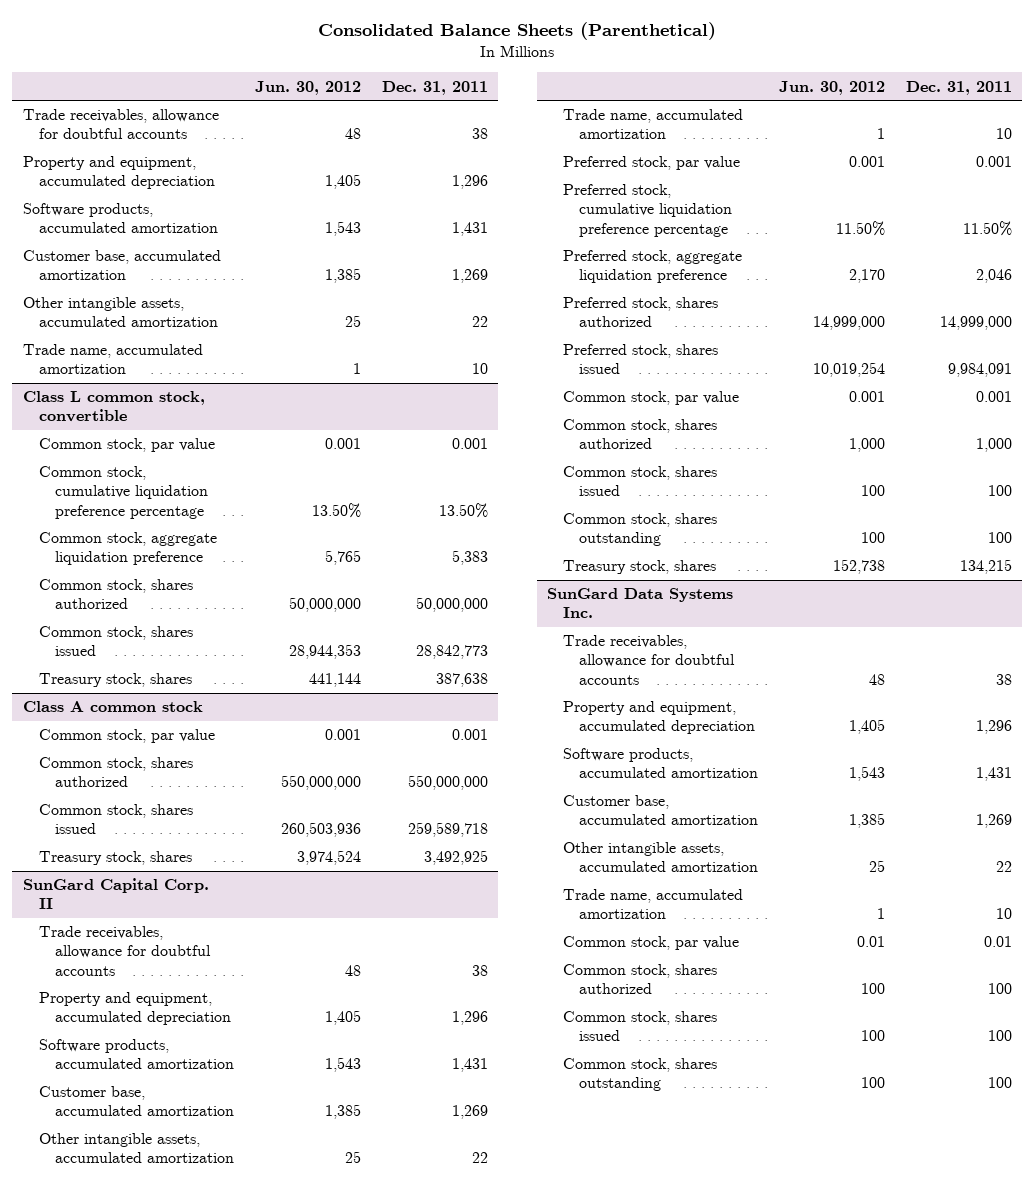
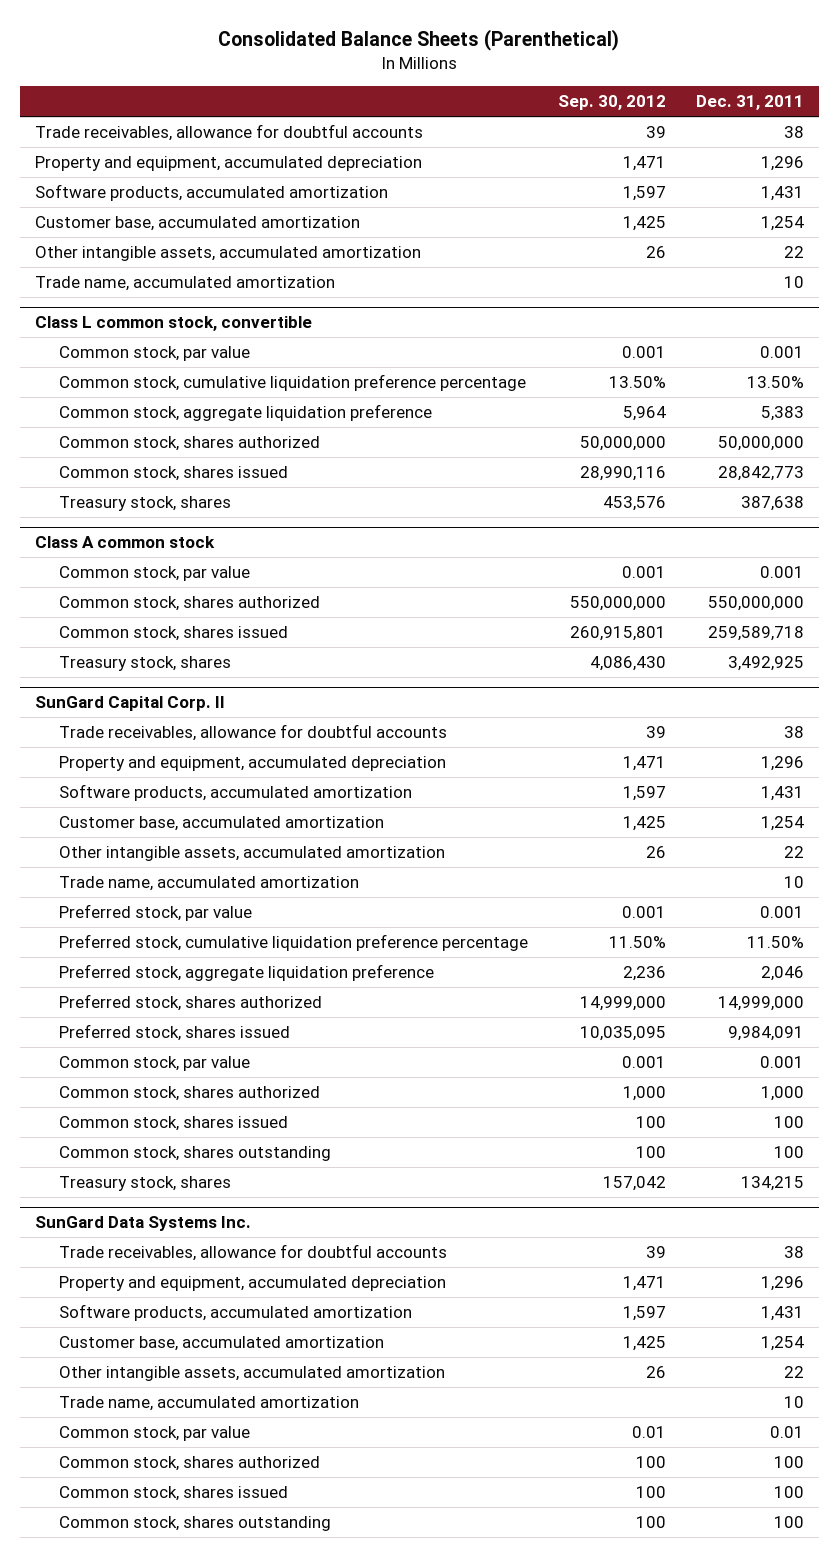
[254,80,361,95] Jun. 30, 2012 -> none
none -> [557,95,666,111] Sep. 30, 2012
[451,269,488,284] 1,269 -> [760,216,804,232] 1,254
[451,1105,488,1120] 1,269 -> [760,816,804,832] 1,254
[975,814,1012,829] 1,269 -> [760,1336,804,1352] 1,254

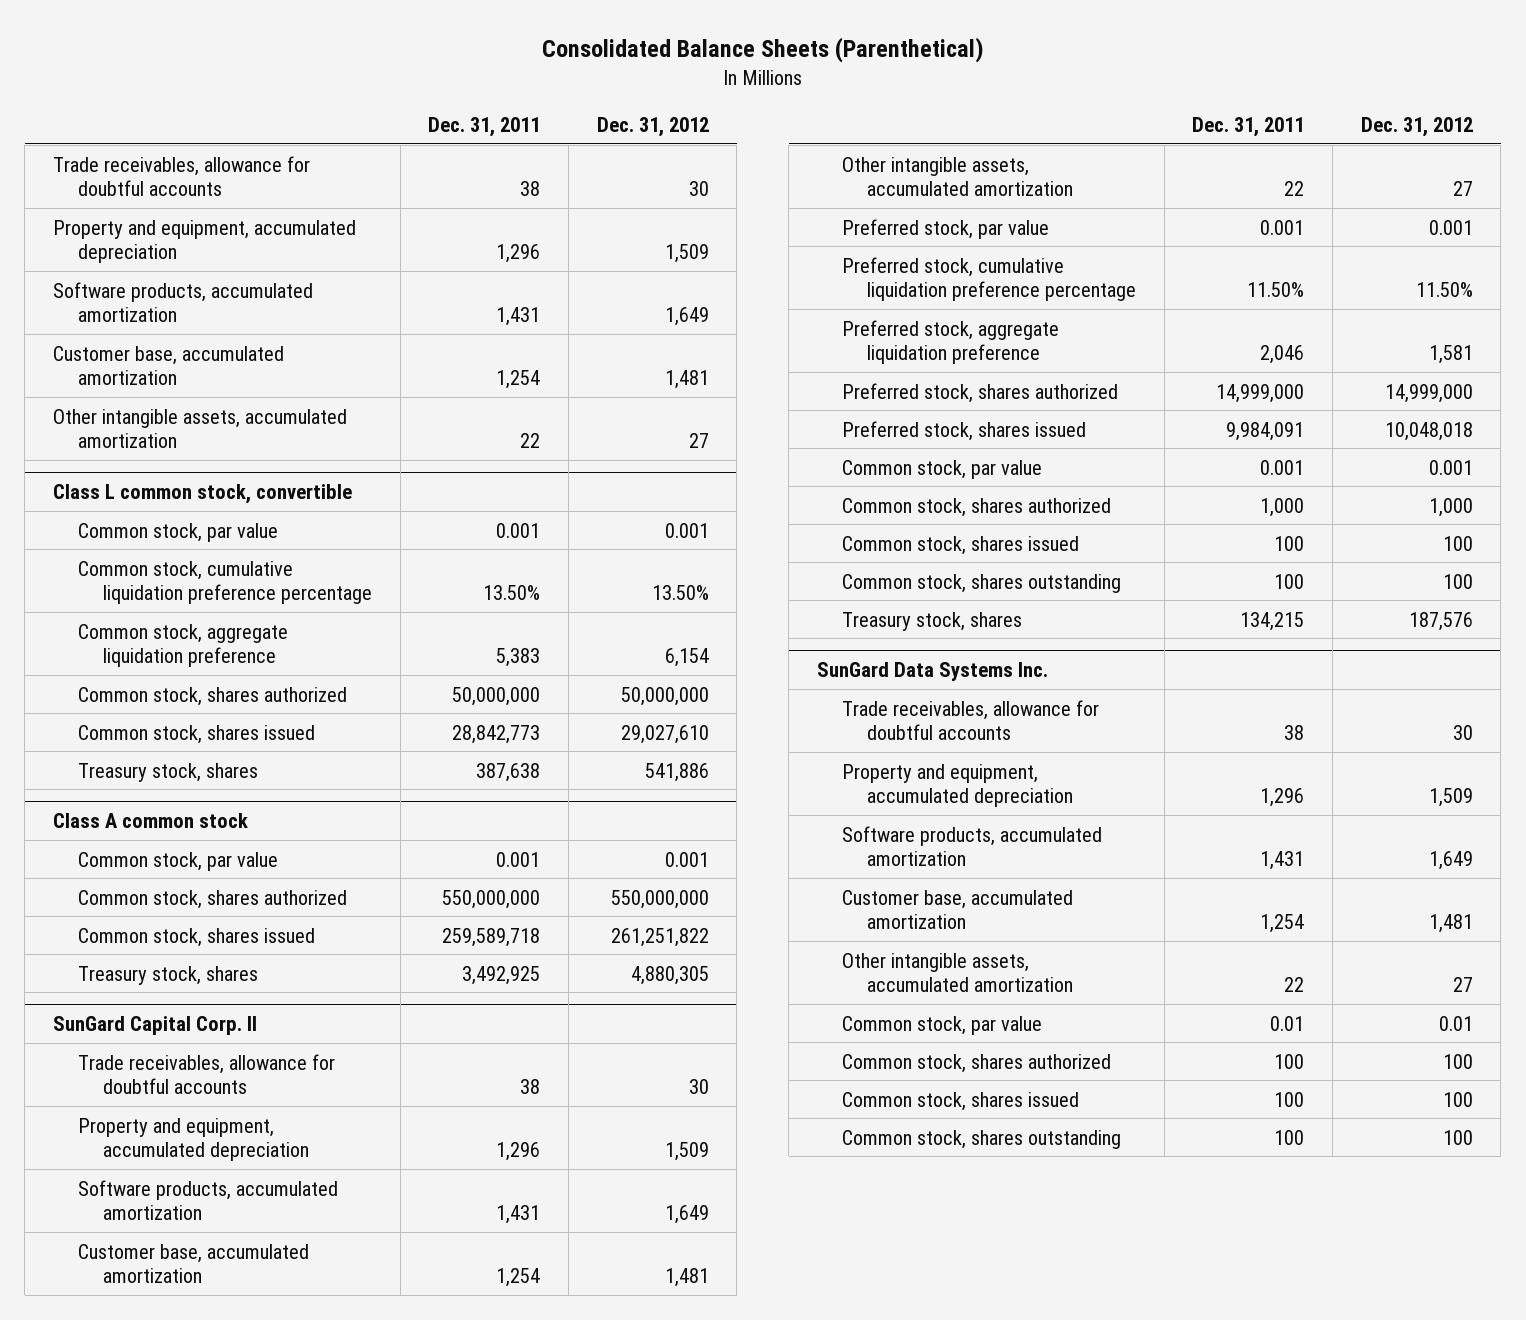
[557,95,666,111] Sep. 30, 2012 -> none
none -> [596,117,709,138] Dec. 31, 2012
[34,276,335,292] Trade name, accumulated amortization -> none
[58,876,359,892] Trade name, accumulated amortization -> none
[58,1396,359,1412] Trade name, accumulated amortization -> none

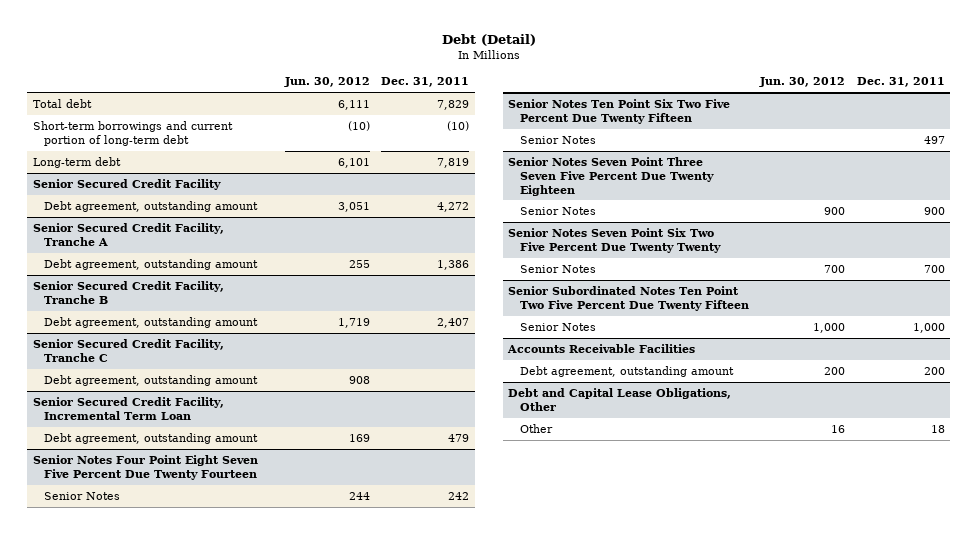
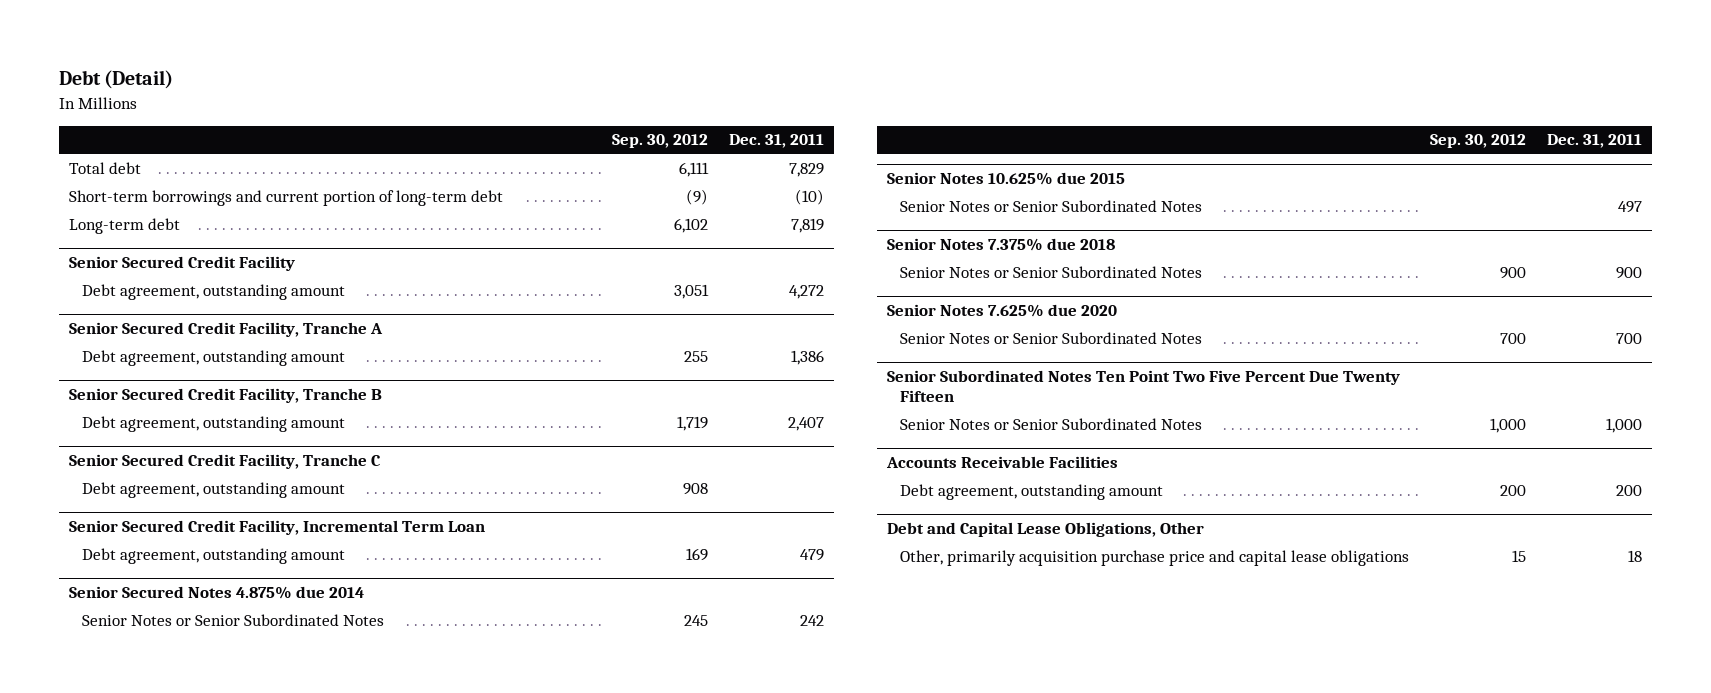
[283,77,370,88] Jun. 30, 2012 -> none
none -> [612,134,709,149] Sep. 30, 2012
[32,455,258,480] Senior Notes Four Point Eight Seven Five Percent Due Twenty Fourteen -> none
[508,99,731,124] Senior Notes Ten Point Six Two Five Percent Due Twenty Fifteen -> none
[508,157,714,196] Senior Notes Seven Point Three Seven Five Percent Due Twenty Eighteen -> none
[508,228,721,253] Senior Notes Seven Point Six Two Five Percent Due Twenty Twenty -> none
none -> [69,585,365,599] Senior Secured Notes 4.875% due 2014
[44,492,121,501] Senior Notes -> [82,613,385,626] Senior Notes or Senior Subordinated Notes
none -> [887,171,1126,185] Senior Notes 10.625% due 2015
[519,136,596,145] Senior Notes -> [900,199,1203,212] Senior Notes or Senior Subordinated Notes
none -> [887,237,1116,251] Senior Notes 7.375% due 2018
[519,207,596,216] Senior Notes -> [900,265,1203,278] Senior Notes or Senior Subordinated Notes
none -> [887,303,1118,317] Senior Notes 7.625% due 2020
[519,265,596,274] Senior Notes -> [900,331,1203,344] Senior Notes or Senior Subordinated Notes
[519,323,596,332] Senior Notes -> [900,417,1203,430] Senior Notes or Senior Subordinated Notes
[519,424,553,434] Other -> [900,549,1410,566] Other, primarily acquisition purchase price and capital lease obligations

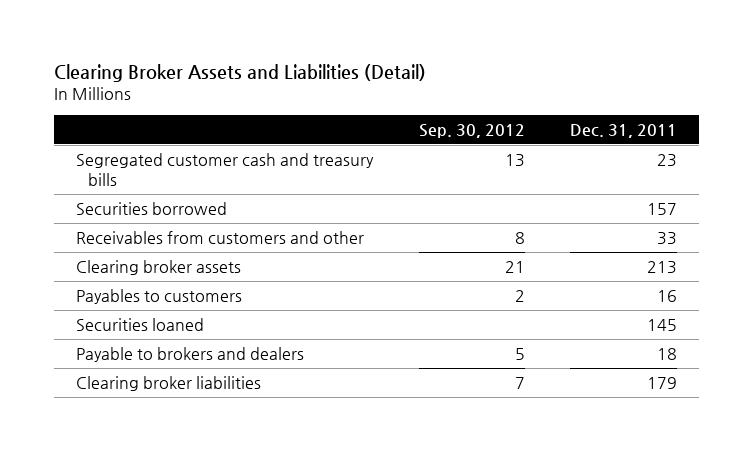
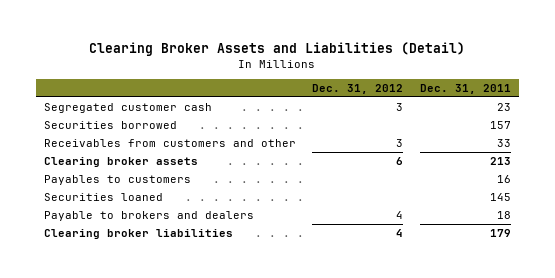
[418,123,525,138] Sep. 30, 2012 -> none
none -> [312,84,404,95] Dec. 31, 2012
[76,152,375,186] Segregated customer cash and treasury bills -> [43,102,212,113] Segregated customer cash

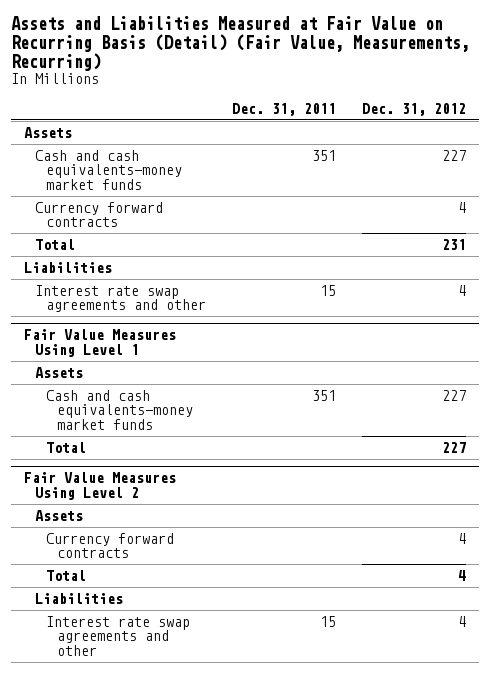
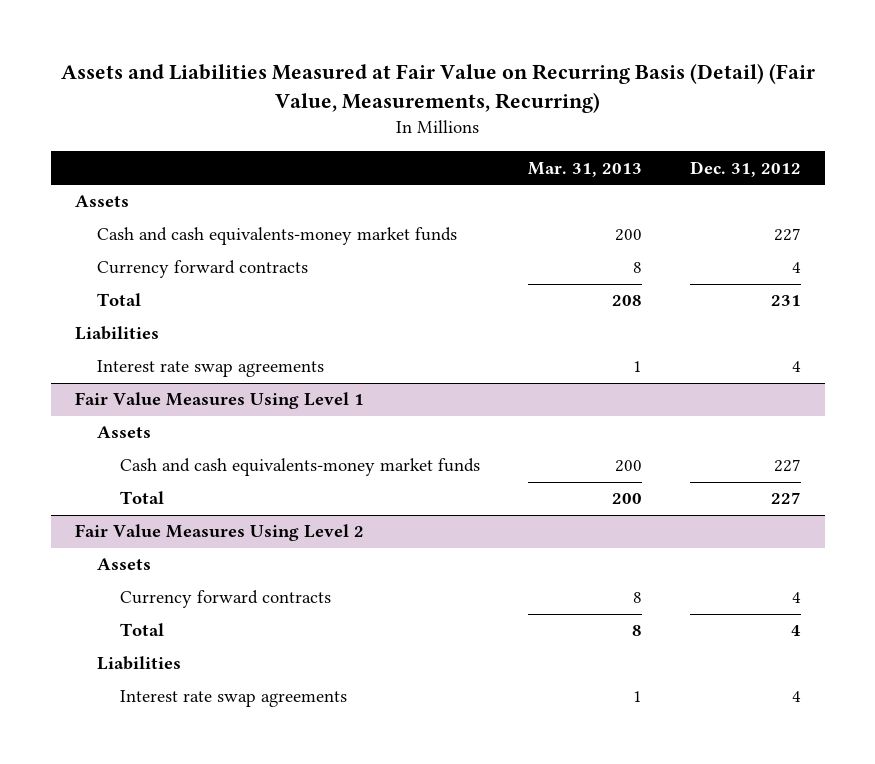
[232,102,337,116] Dec. 31, 2011 -> none
none -> [528,161,643,177] Mar. 31, 2013
[35,285,207,313] Interest rate swap agreements and other -> [97,360,325,378] Interest rate swap agreements
[46,616,191,656] Interest rate swap agreements and other -> [120,690,348,708] Interest rate swap agreements

